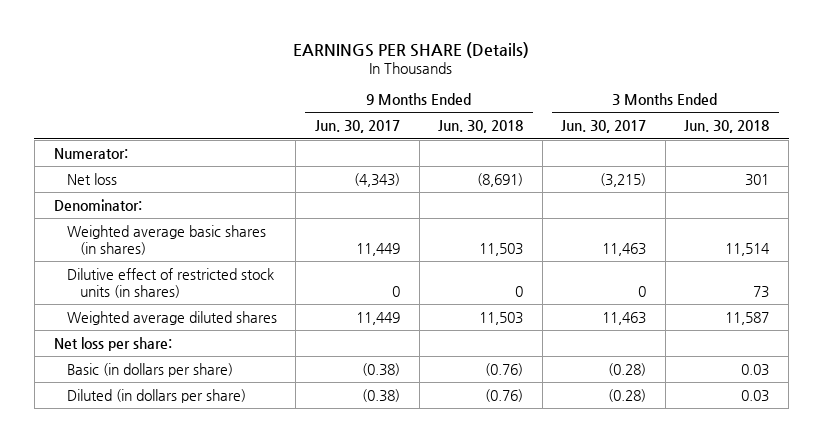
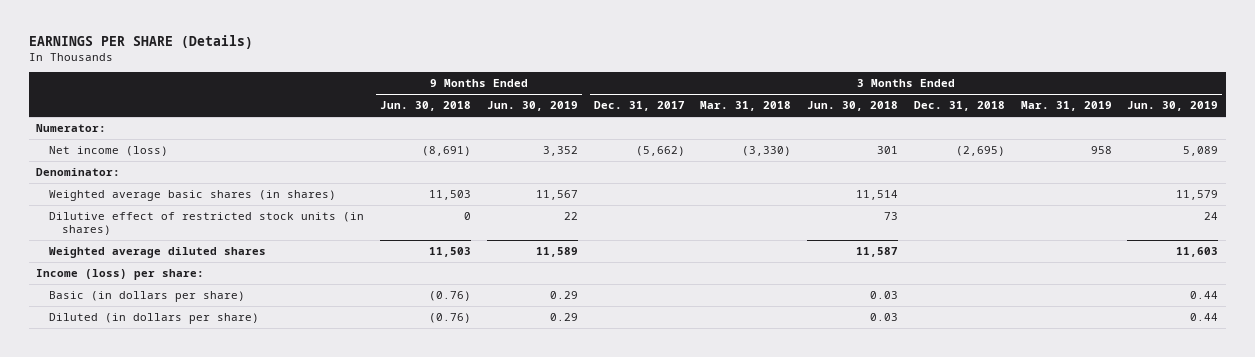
[314,120,400,134] Jun. 30, 2017 -> none
[561,120,647,134] Jun. 30, 2017 -> none
none -> [486,101,578,112] Jun. 30, 2019
none -> [593,101,685,112] Dec. 31, 2017
none -> [700,101,792,112] Mar. 31, 2018
none -> [913,101,1005,112] Dec. 31, 2018
none -> [1020,101,1112,112] Mar. 31, 2019
none -> [1127,101,1219,112] Jun. 30, 2019
[66,172,117,185] Net loss -> [49,145,169,156] Net income (loss)
[53,336,172,351] Net loss per share: -> [36,268,205,280] Income (loss) per share:

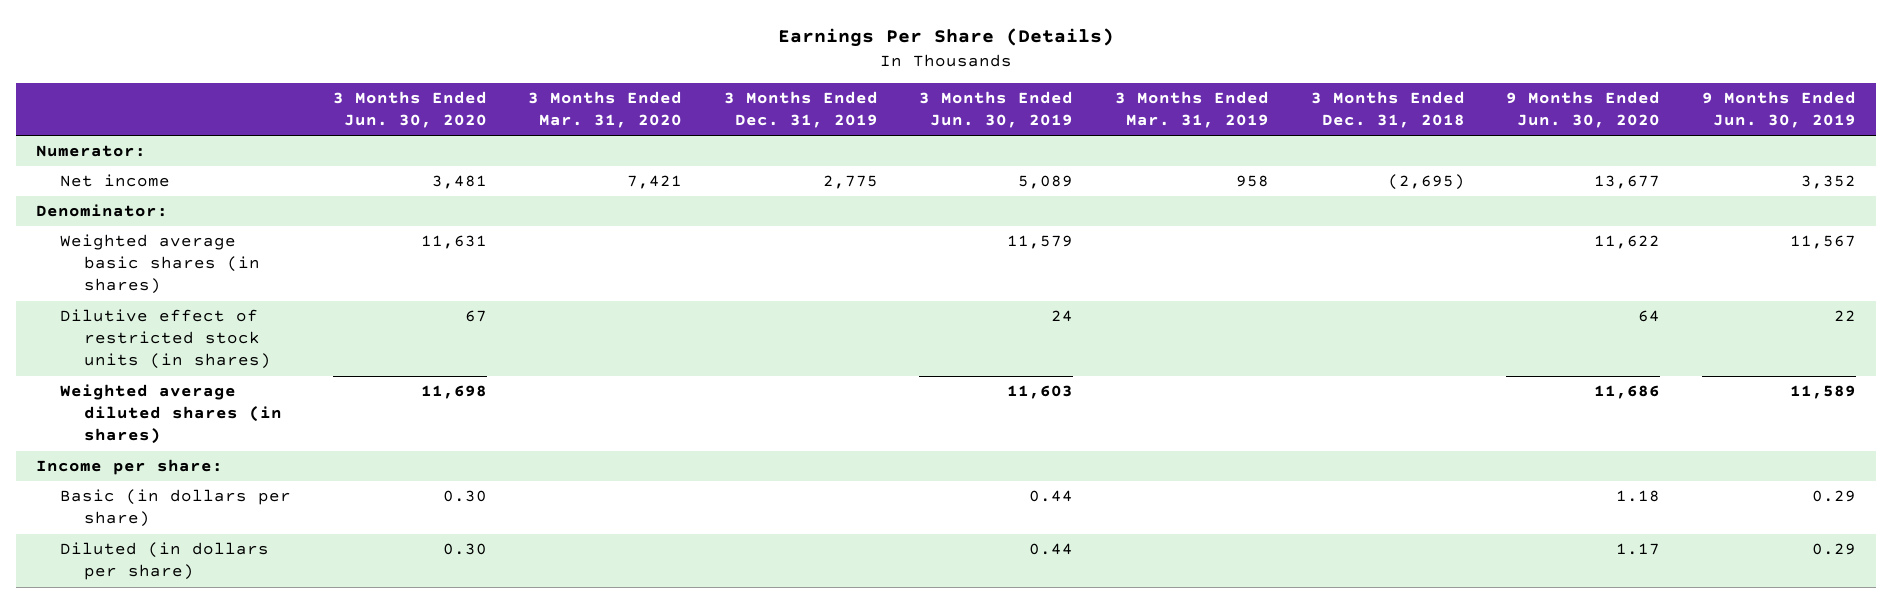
[28,34,253,49] EARNINGS PER SHARE (Details) -> [777,28,1114,48] Earnings Per Share (Details)
[380,101,472,112] Jun. 30, 2018 -> none
[593,101,685,112] Dec. 31, 2017 -> none
[700,101,792,112] Mar. 31, 2018 -> none
[807,101,899,112] Jun. 30, 2018 -> none
none -> [332,91,487,129] 3 Months Ended Jun. 30, 2020
none -> [528,91,683,129] 3 Months Ended Mar. 31, 2020
none -> [723,91,878,129] 3 Months Ended Dec. 31, 2019
none -> [1506,91,1661,129] 9 Months Ended Jun. 30, 2020
[49,145,169,156] Net income (loss) -> [60,174,171,188] Net income
[49,246,267,258] Weighted average diluted shares -> [60,384,282,445] Weighted average diluted shares (in shares)
[36,268,205,280] Income (loss) per share: -> [36,459,224,476] Income per share:

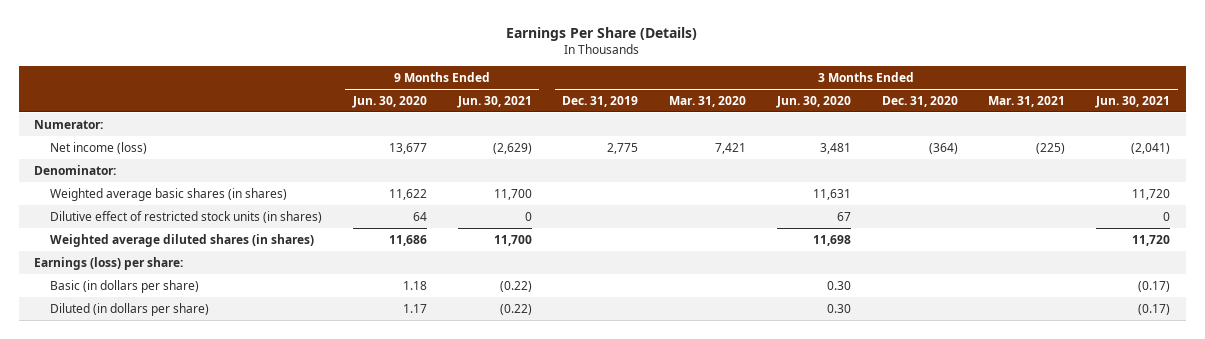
[919,91,1074,129] 3 Months Ended Jun. 30, 2019 -> none
[1114,91,1269,129] 3 Months Ended Mar. 31, 2019 -> none
[1310,91,1465,129] 3 Months Ended Dec. 31, 2018 -> none
[1701,91,1856,129] 9 Months Ended Jun. 30, 2019 -> none
none -> [456,95,532,108] Jun. 30, 2021
none -> [881,95,958,107] Dec. 31, 2020
none -> [988,95,1066,107] Mar. 31, 2021
none -> [1095,95,1171,108] Jun. 30, 2021
[60,174,171,188] Net income -> [50,141,148,154] Net income (loss)
[36,459,224,476] Income per share: -> [34,256,184,270] Earnings (loss) per share:

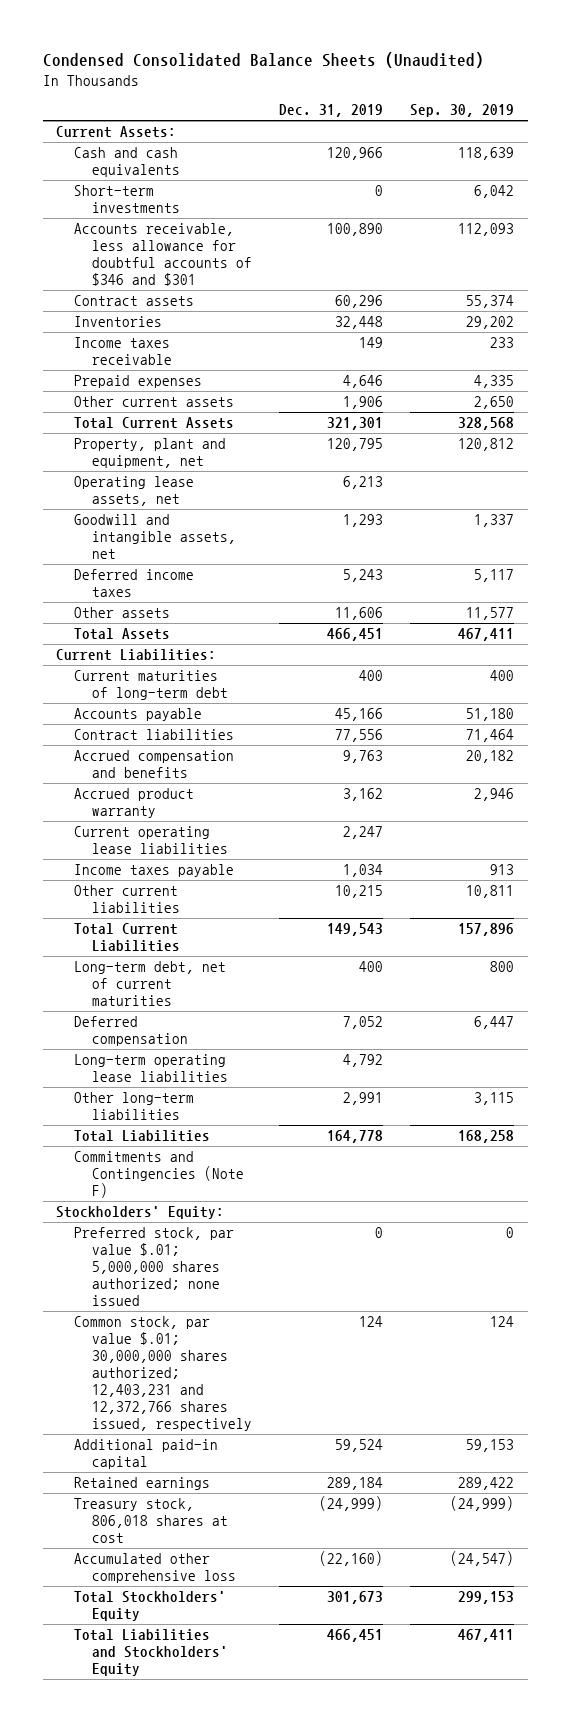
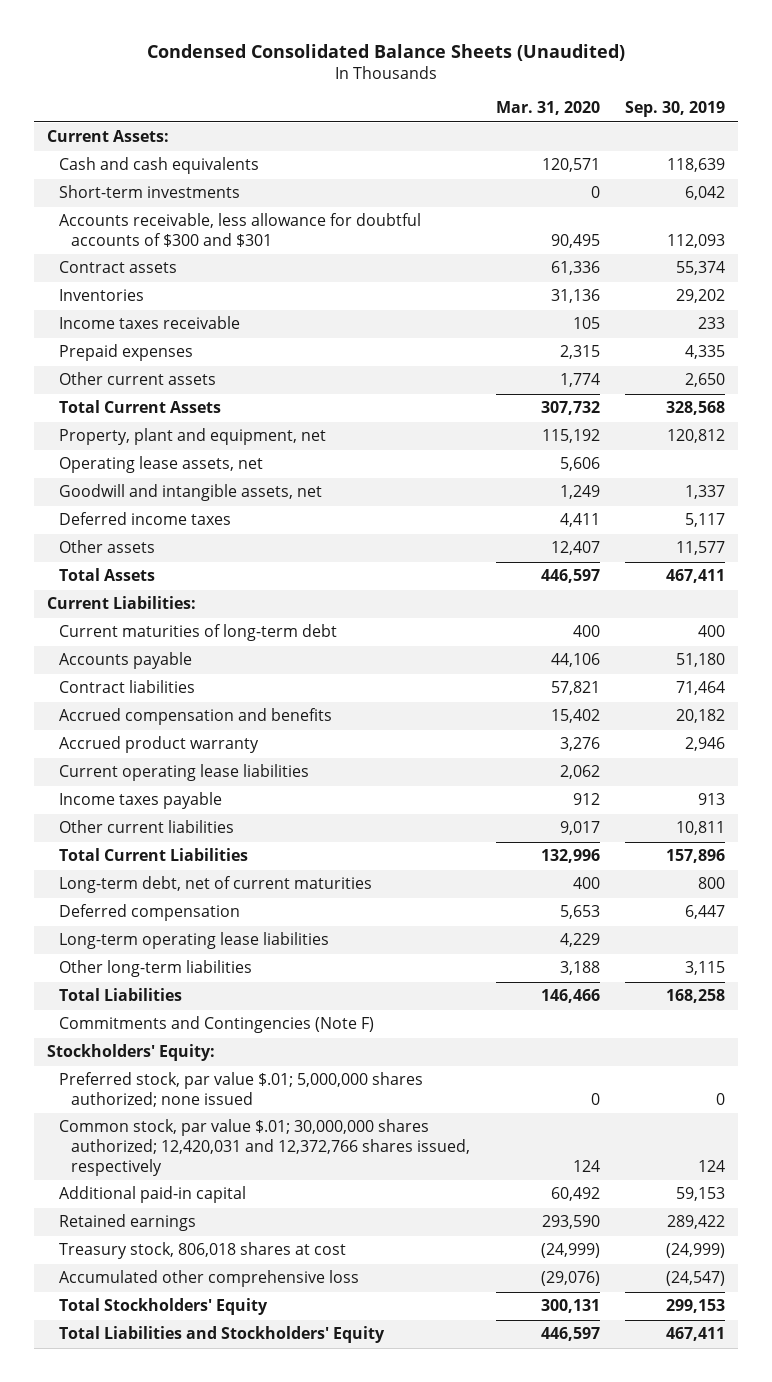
[278,104,383,118] Dec. 31, 2019 -> none
none -> [495,101,600,116] Mar. 31, 2020
[74,223,252,286] Accounts receivable, less allowance for doubtful accounts of $346 and $301 -> [59,213,422,247] Accounts receivable, less allowance for doubtful accounts of $300 and $301
[74,1316,252,1431] Common stock, par value $.01; 30,000,000 shares authorized; 12,403,231 and 12,372,766 shares issued, respectively -> [59,1119,471,1176] Common stock, par value $.01; 30,000,000 shares authorized; 12,420,031 and 12,372,766 shares issued, respectively

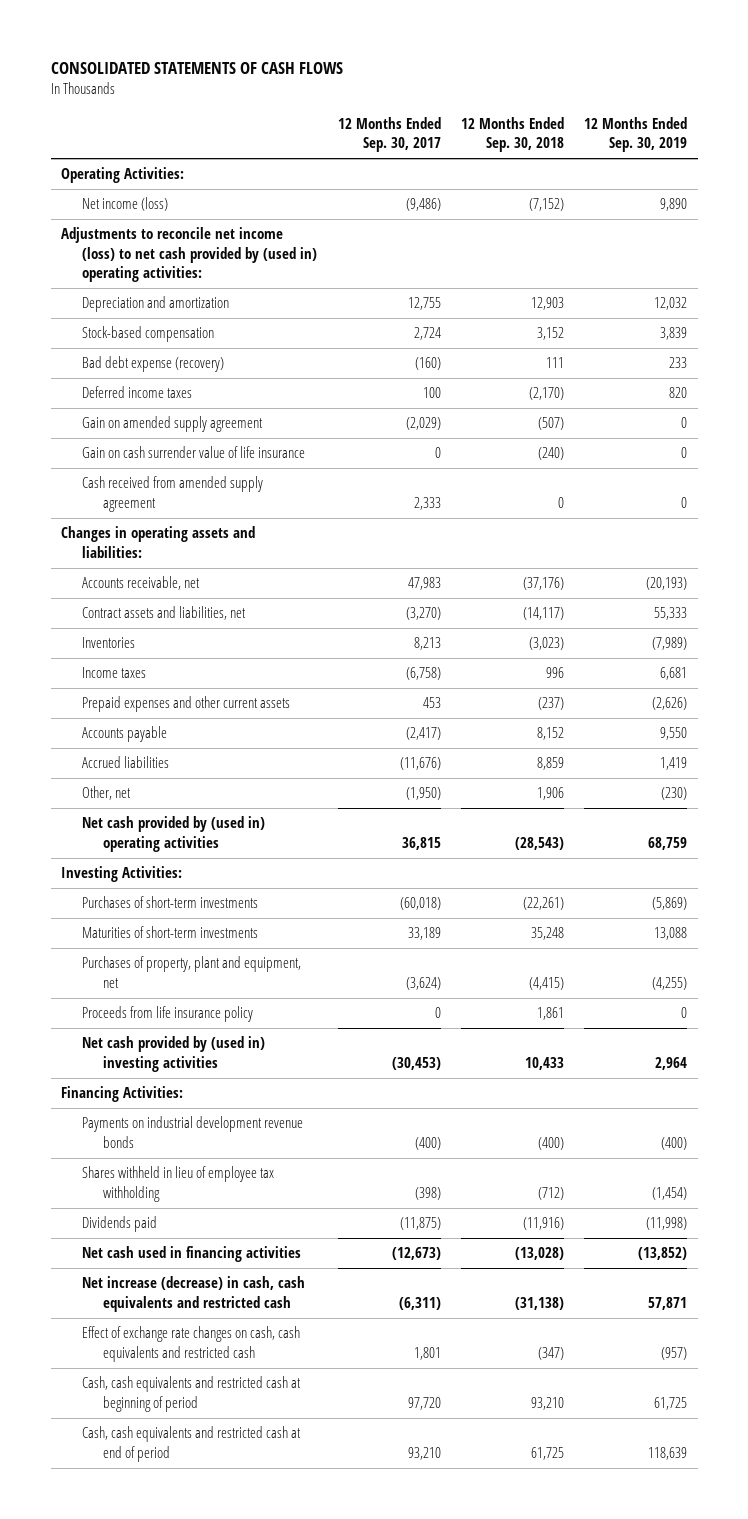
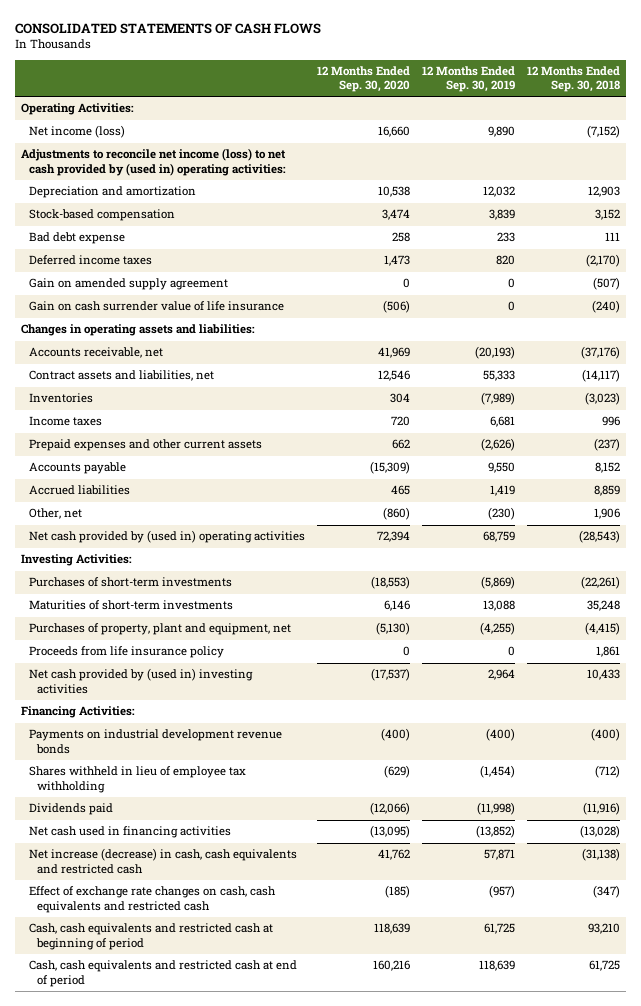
[337,117,441,153] 12 Months Ended Sep. 30, 2017 -> none
none -> [316,66,410,93] 12 Months Ended Sep. 30, 2020
[82,356,225,373] Bad debt expense (recovery) -> [28,232,125,245] Bad debt expense
[82,476,264,512] Cash received from amended supply agreement -> none

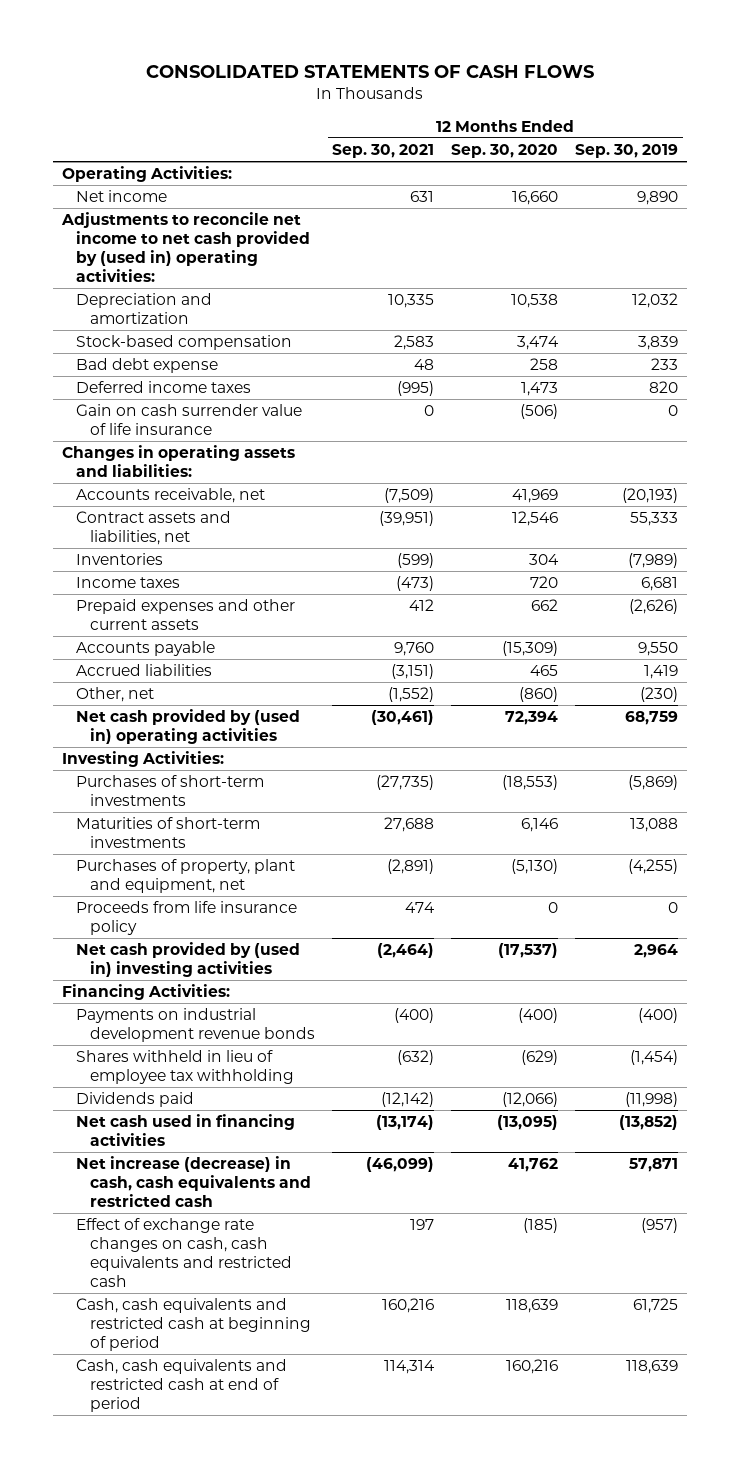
[526,66,620,93] 12 Months Ended Sep. 30, 2018 -> none
none -> [331,144,434,159] Sep. 30, 2021
[28,125,125,139] Net income (loss) -> [75,190,167,203] Net income
[20,148,286,176] Adjustments to reconcile net income (loss) to net cash provided by (used in) operating activities: -> [60,212,310,282] Adjustments to reconcile net income to net cash provided by (used in) operating activities:
[28,278,228,291] Gain on amended supply agreement -> none

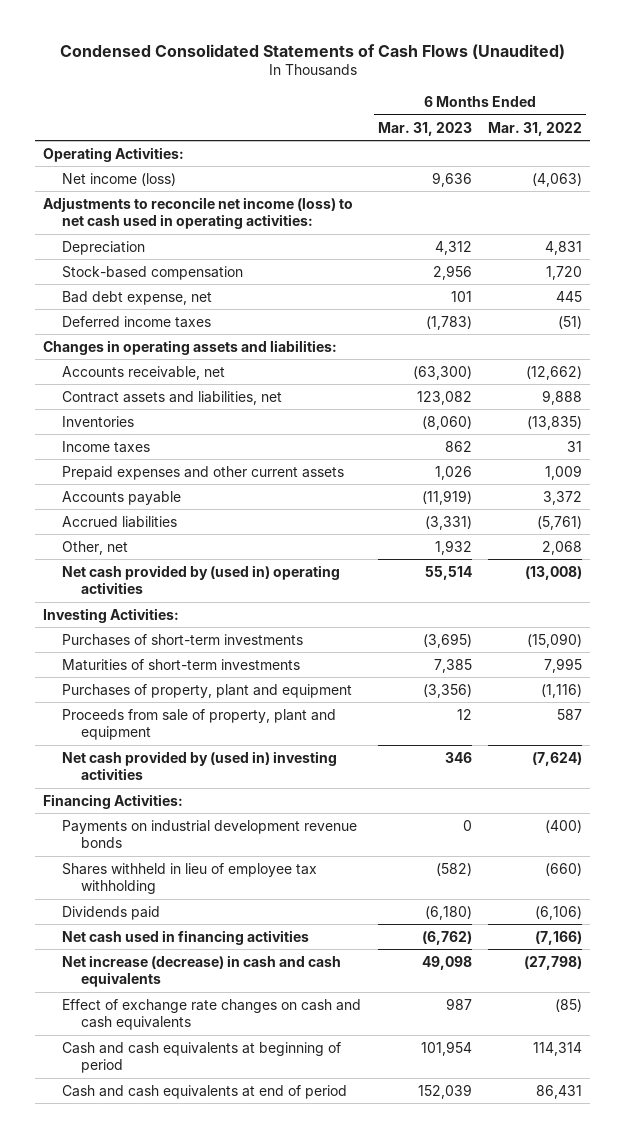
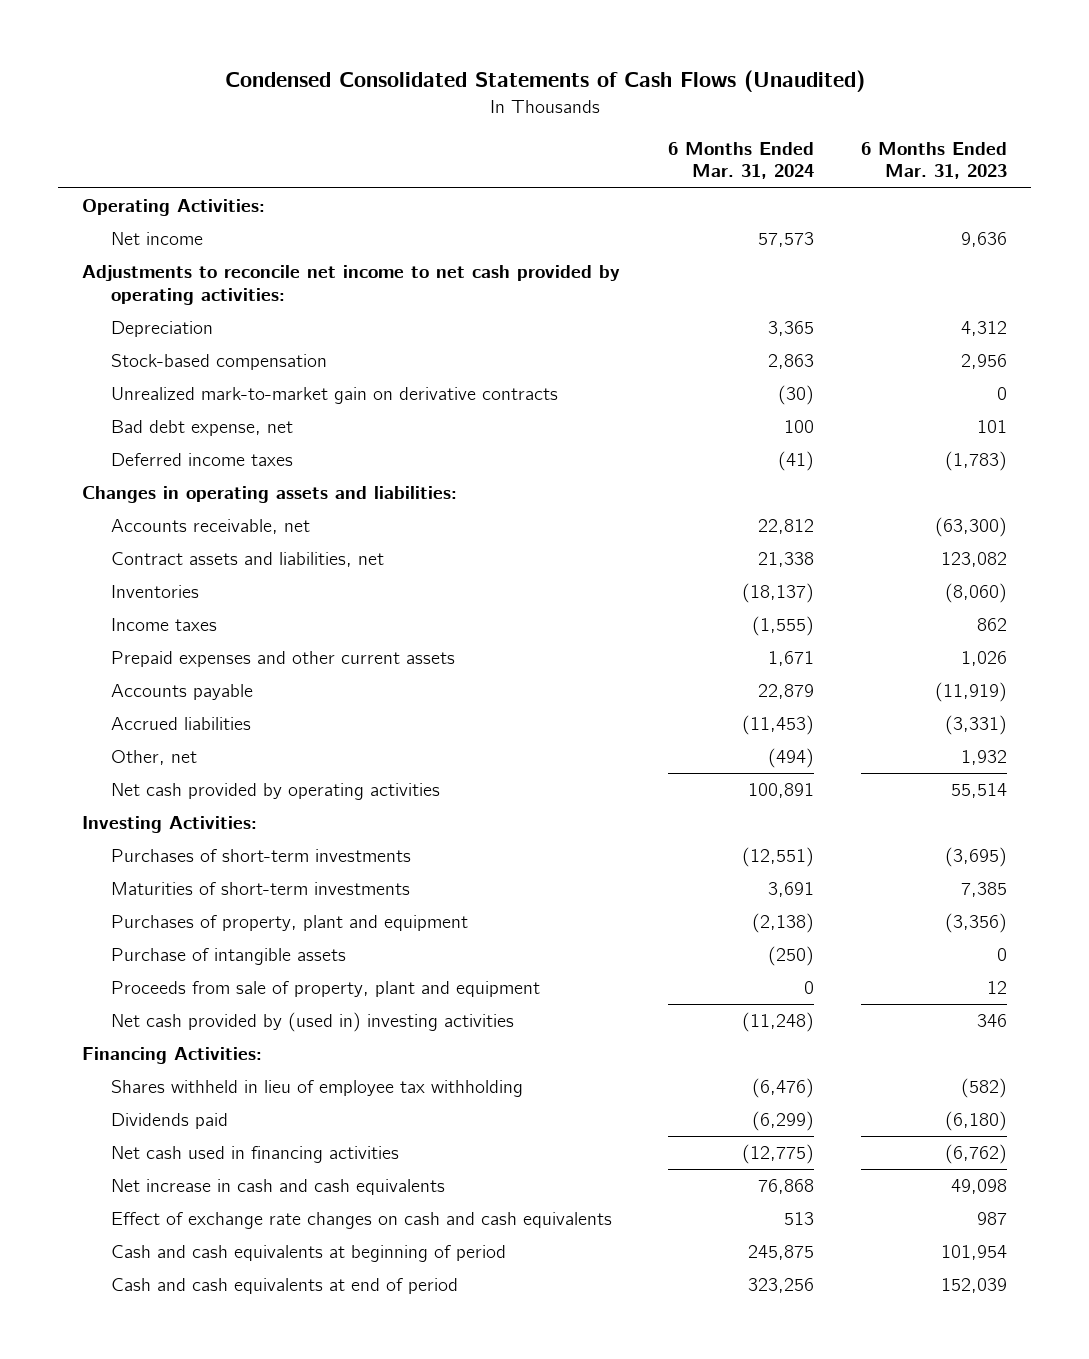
[487,121,582,136] Mar. 31, 2022 -> none
none -> [667,141,814,180] 6 Months Ended Mar. 31, 2024
[62,172,177,186] Net income (loss) -> [111,232,204,246] Net income
[43,196,354,230] Adjustments to reconcile net income (loss) to net cash used in operating activities: -> [81,265,620,305] Adjustments to reconcile net income to net cash provided by operating activities:
none -> [111,387,559,405] Unrealized mark-to-market gain on derivative contracts
[62,564,341,595] Net cash provided by (used in) operating activities -> [111,783,441,801] Net cash provided by operating activities
none -> [111,948,347,966] Purchase of intangible assets
[62,819,358,849] Payments on industrial development revenue bonds -> none
[62,954,342,988] Net increase (decrease) in cash and cash equivalents -> [111,1179,446,1196] Net increase in cash and cash equivalents

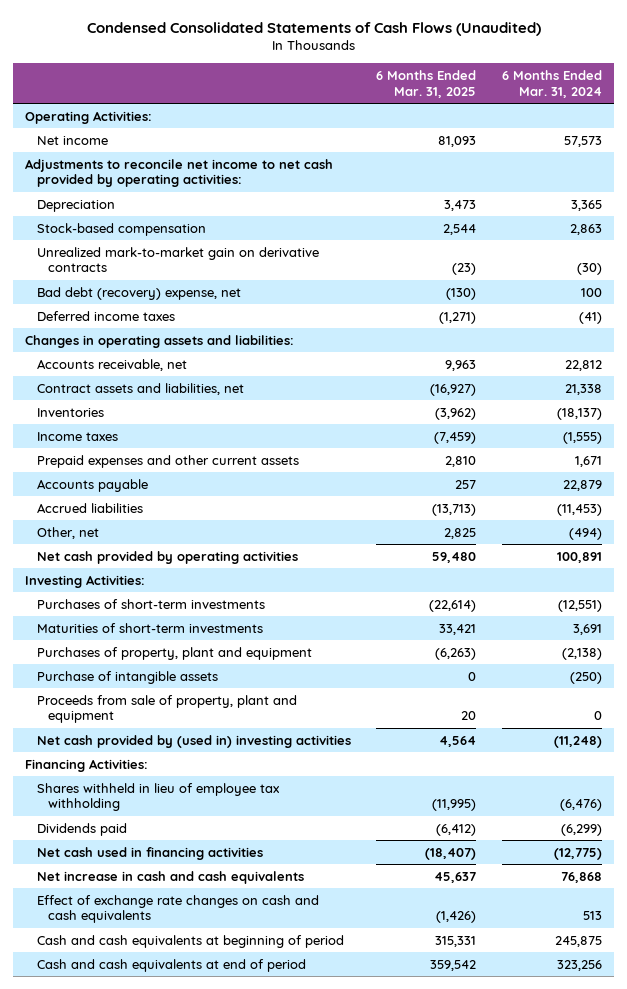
[861,141,1008,180] 6 Months Ended Mar. 31, 2023 -> none
none -> [376,70,477,98] 6 Months Ended Mar. 31, 2025
[111,420,294,437] Bad debt expense, net -> [36,286,241,300] Bad debt (recovery) expense, net

